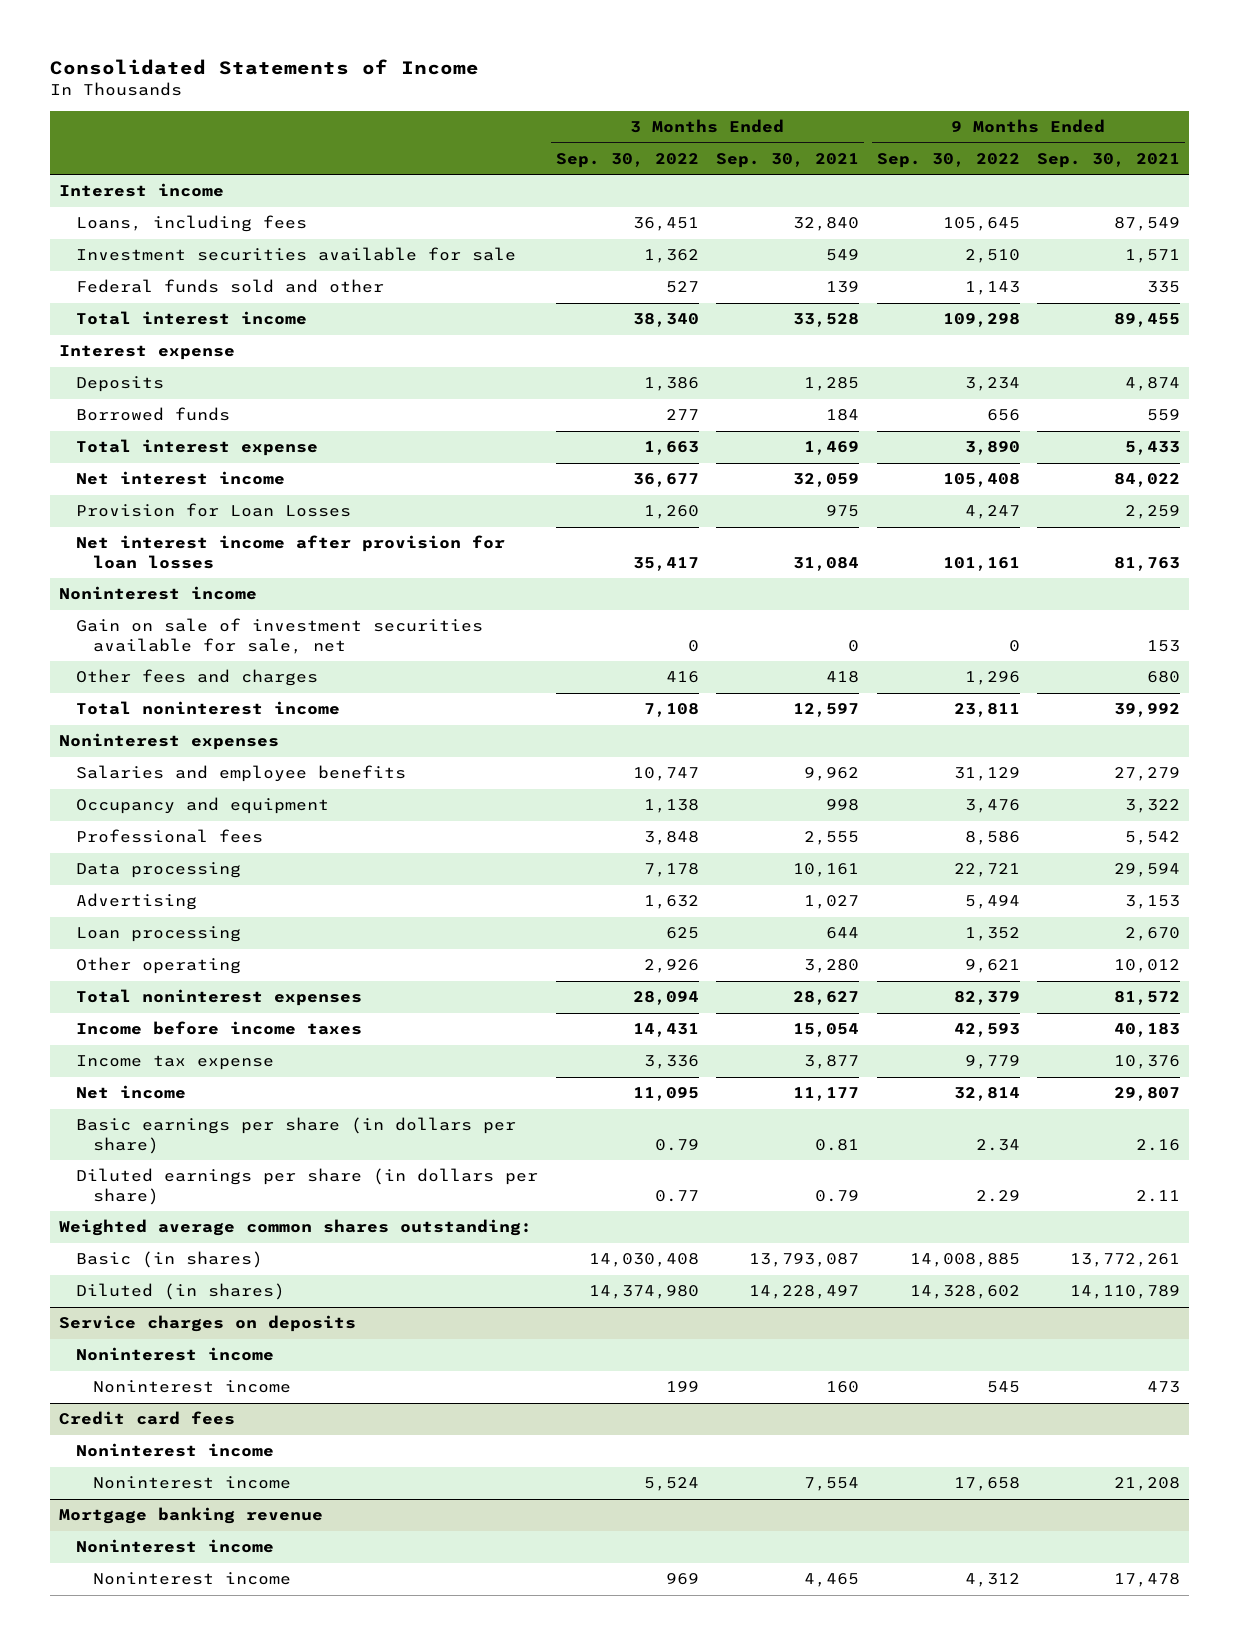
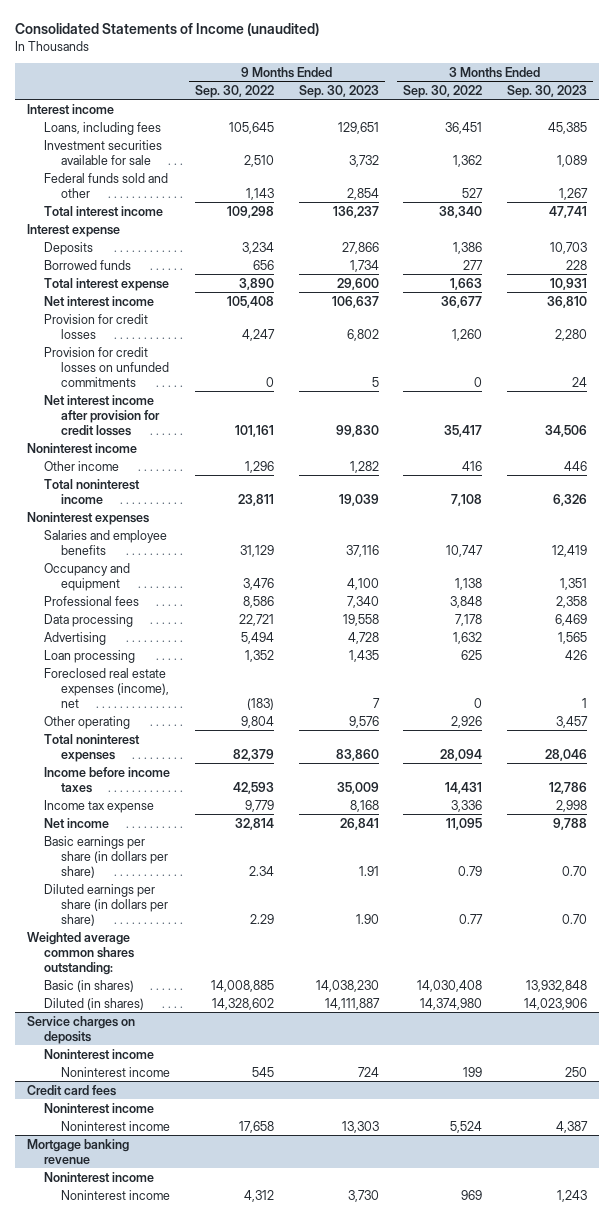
[49,59,479,76] Consolidated Statements of Income -> [15,23,320,37] Consolidated Statements of Income (unaudited)
[716,152,860,168] Sep. 30, 2021 -> none
[1037,152,1181,168] Sep. 30, 2021 -> none
none -> [298,84,379,98] Sep. 30, 2023
none -> [506,84,587,98] Sep. 30, 2023
[75,503,351,518] Provision for Loan Losses -> [44,313,149,339] Provision for credit losses
none -> [44,346,170,387] Provision for credit losses on unfunded commitments
[75,535,505,569] Net interest income after provision for loan losses -> [44,394,161,436] Net interest income after provision for credit losses
[75,618,483,654] Gain on sale of investment securities available for sale, net -> none
[75,669,318,687] Other fees and charges -> [44,460,120,471] Other income
none -> [44,667,170,708] Foreclosed real estate expenses (income), net
[964,959,1020,974] 9,621 -> [240,715,274,728] 9,804

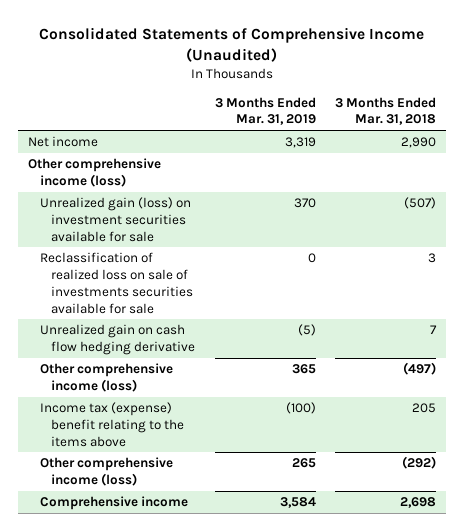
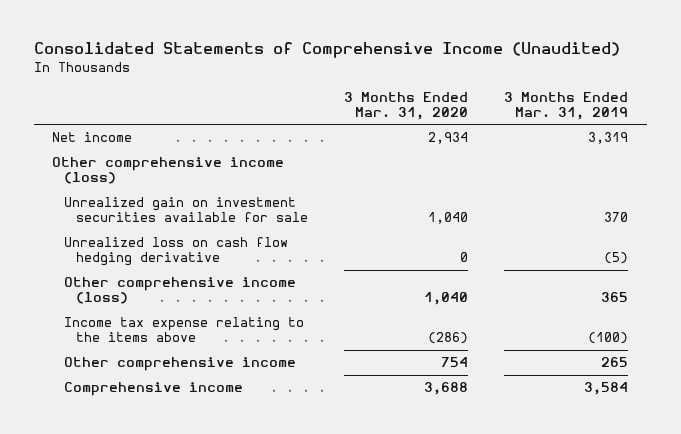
[334,96,436,126] 3 Months Ended Mar. 31, 2018 -> none
none -> [344,91,469,120] 3 Months Ended Mar. 31, 2020
[39,252,194,314] Reclassification of realized loss on sale of investments securities available for sale -> none
[39,197,191,242] Unrealized gain (loss) on investment securities available for sale -> [64,197,308,223] Unrealized gain on investment securities available for sale
[39,324,196,355] Unrealized gain on cash flow hedging derivative -> [64,237,289,267] Unrealized loss on cash flow hedging derivative
[39,402,185,447] Income tax (expense) benefit relating to the items above -> [64,317,305,343] Income tax expense relating to the items above
[39,457,173,486] Other comprehensive income (loss) -> [64,357,297,372] Other comprehensive income

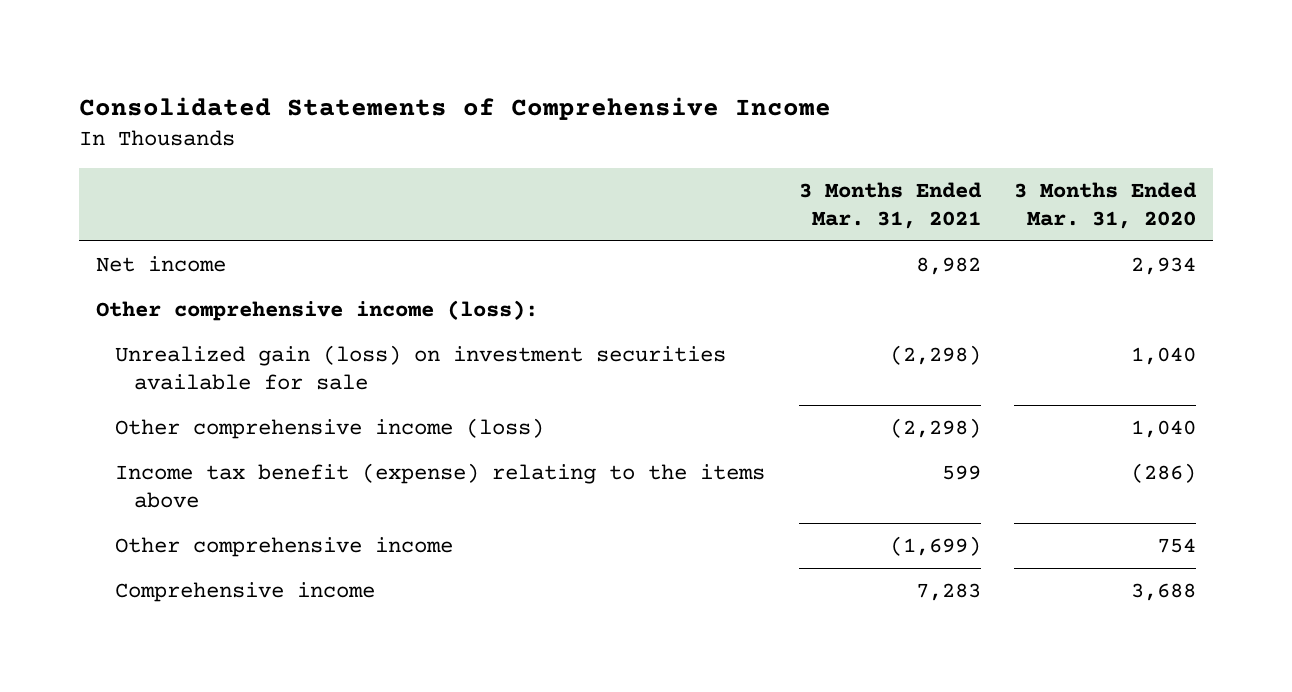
[34,42,621,59] Consolidated Statements of Comprehensive Income (Unaudited) -> [79,96,832,120] Consolidated Statements of Comprehensive Income
[504,91,629,120] 3 Months Ended Mar. 31, 2019 -> none
none -> [798,182,982,230] 3 Months Ended Mar. 31, 2021
[64,237,289,267] Unrealized loss on cash flow hedging derivative -> none
[52,157,285,185] Other comprehensive income (loss) -> [96,299,539,321] Other comprehensive income (loss):
[64,197,308,223] Unrealized gain on investment securities available for sale -> [115,344,727,390] Unrealized gain (loss) on investment securities available for sale
[64,317,305,343] Income tax expense relating to the items above -> [115,462,766,508] Income tax benefit (expense) relating to the items above

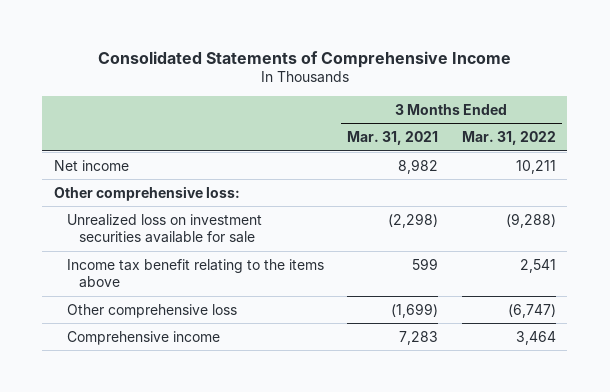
[1014,182,1198,230] 3 Months Ended Mar. 31, 2020 -> none
none -> [461,131,556,146] Mar. 31, 2022
[115,417,545,439] Other comprehensive income (loss) -> none
[96,299,539,321] Other comprehensive income (loss): -> [54,185,241,201] Other comprehensive loss:
[115,344,727,390] Unrealized gain (loss) on investment securities available for sale -> [66,213,262,244] Unrealized loss on investment securities available for sale
[115,462,766,508] Income tax benefit (expense) relating to the items above -> [66,258,324,289] Income tax benefit relating to the items above
[115,536,454,557] Other comprehensive income -> [66,303,237,318] Other comprehensive loss

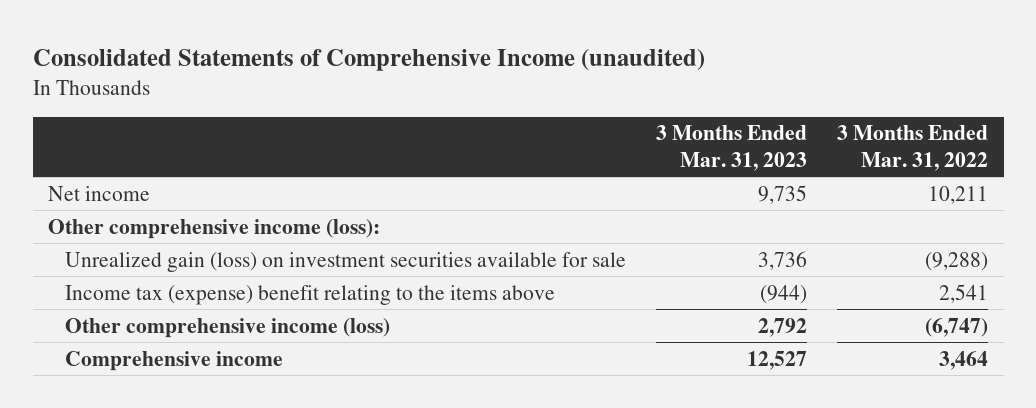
[97,50,511,68] Consolidated Statements of Comprehensive Income -> [32,49,705,72] Consolidated Statements of Comprehensive Income (unaudited)
[347,131,439,146] Mar. 31, 2021 -> none
none -> [656,125,808,171] 3 Months Ended Mar. 31, 2023
[54,185,241,201] Other comprehensive loss: -> [47,218,380,239] Other comprehensive income (loss):
[66,213,262,244] Unrealized loss on investment securities available for sale -> [65,251,627,272] Unrealized gain (loss) on investment securities available for sale
[66,258,324,289] Income tax benefit relating to the items above -> [65,284,556,305] Income tax (expense) benefit relating to the items above
[66,303,237,318] Other comprehensive loss -> [65,317,391,338] Other comprehensive income (loss)

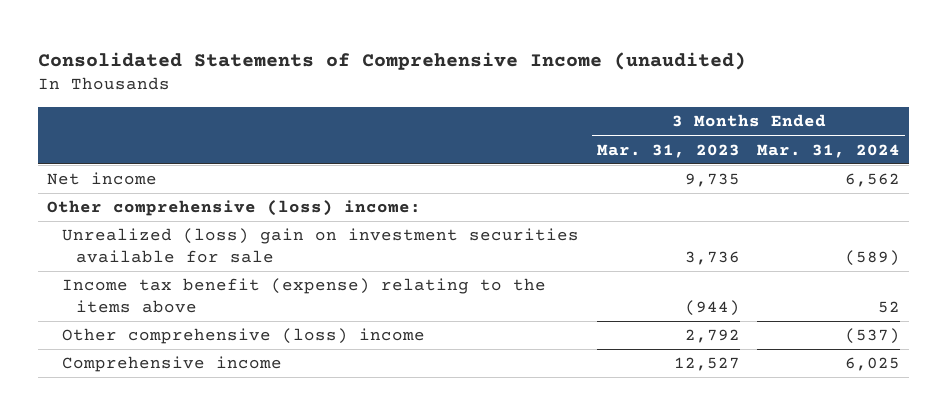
[837,125,989,171] 3 Months Ended Mar. 31, 2022 -> none
none -> [757,143,901,158] Mar. 31, 2024
[47,218,380,239] Other comprehensive income (loss): -> [47,200,422,217] Other comprehensive (loss) income:
[65,251,627,272] Unrealized gain (loss) on investment securities available for sale -> [61,228,579,263] Unrealized (loss) gain on investment securities available for sale
[65,284,556,305] Income tax (expense) benefit relating to the items above -> [61,278,546,313] Income tax benefit (expense) relating to the items above
[65,317,391,338] Other comprehensive income (loss) -> [61,328,425,345] Other comprehensive (loss) income

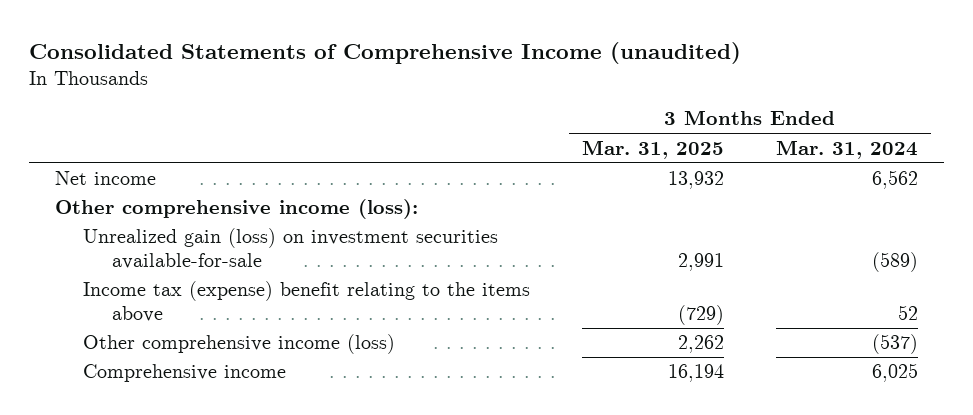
[596,143,740,158] Mar. 31, 2023 -> none
none -> [582,139,725,159] Mar. 31, 2025
[47,200,422,217] Other comprehensive (loss) income: -> [54,199,418,220] Other comprehensive income (loss):
[61,228,579,263] Unrealized (loss) gain on investment securities available for sale -> [83,228,499,270] Unrealized gain (loss) on investment securities available-for-sale
[61,278,546,313] Income tax benefit (expense) relating to the items above -> [83,281,531,323] Income tax (expense) benefit relating to the items above
[61,328,425,345] Other comprehensive (loss) income -> [83,334,396,355] Other comprehensive income (loss)

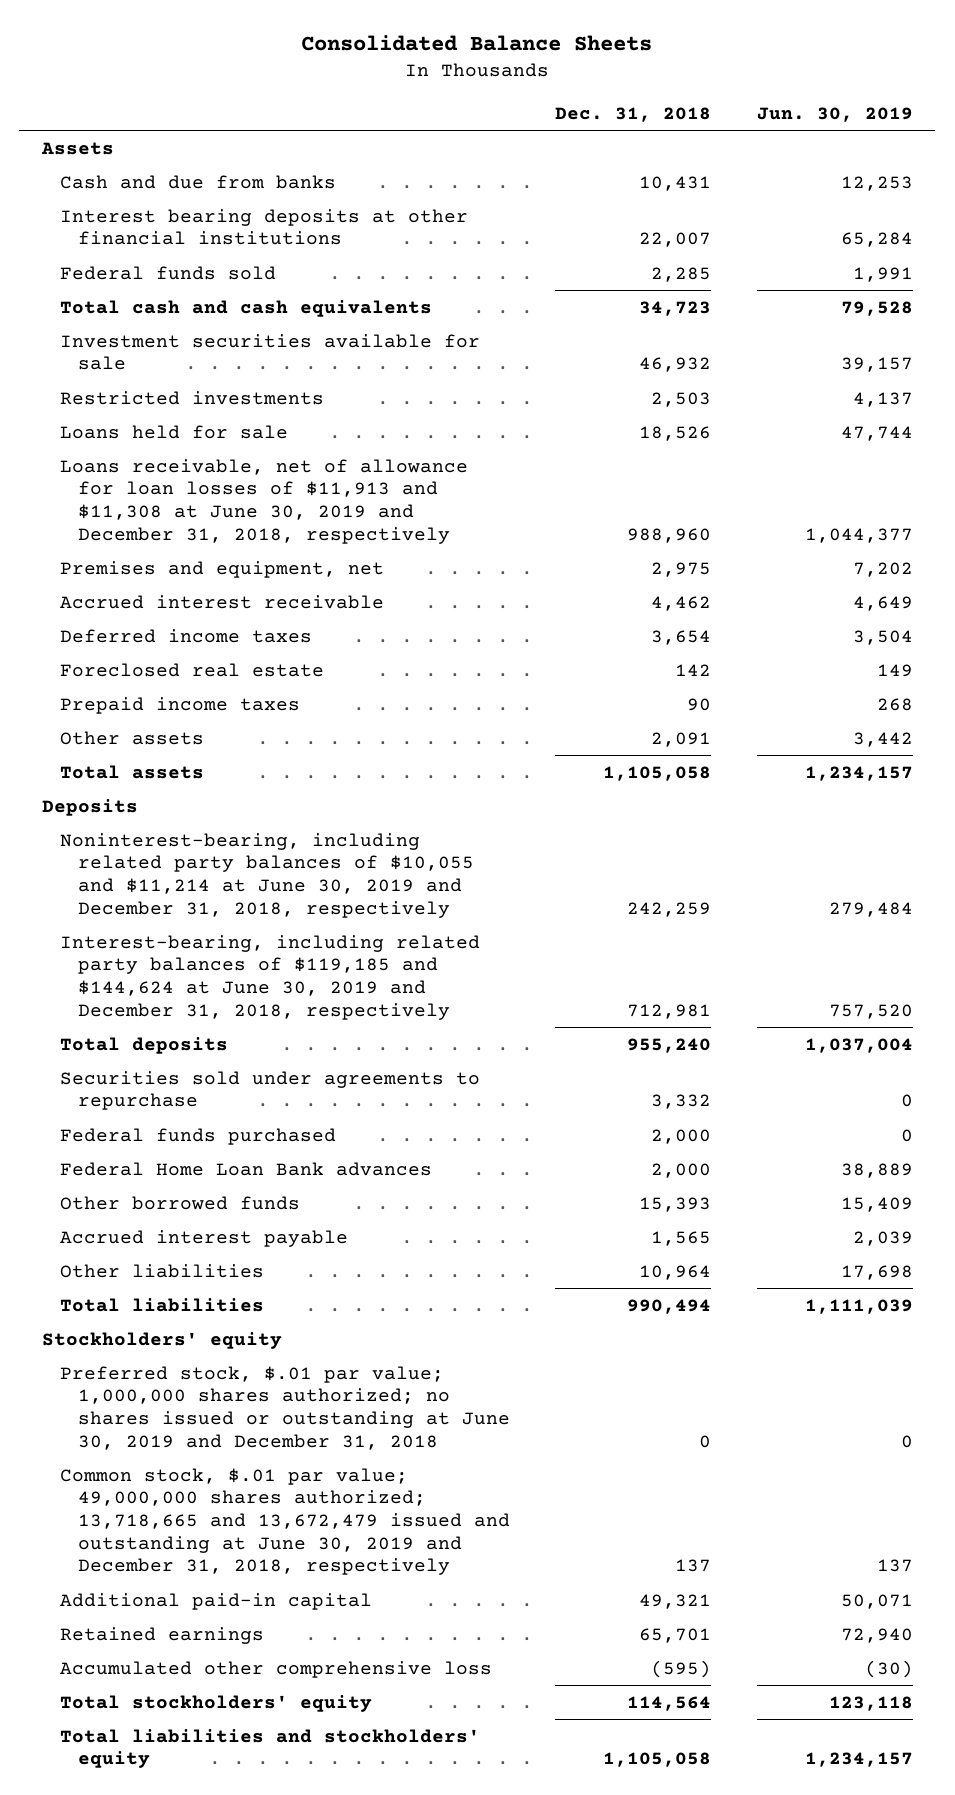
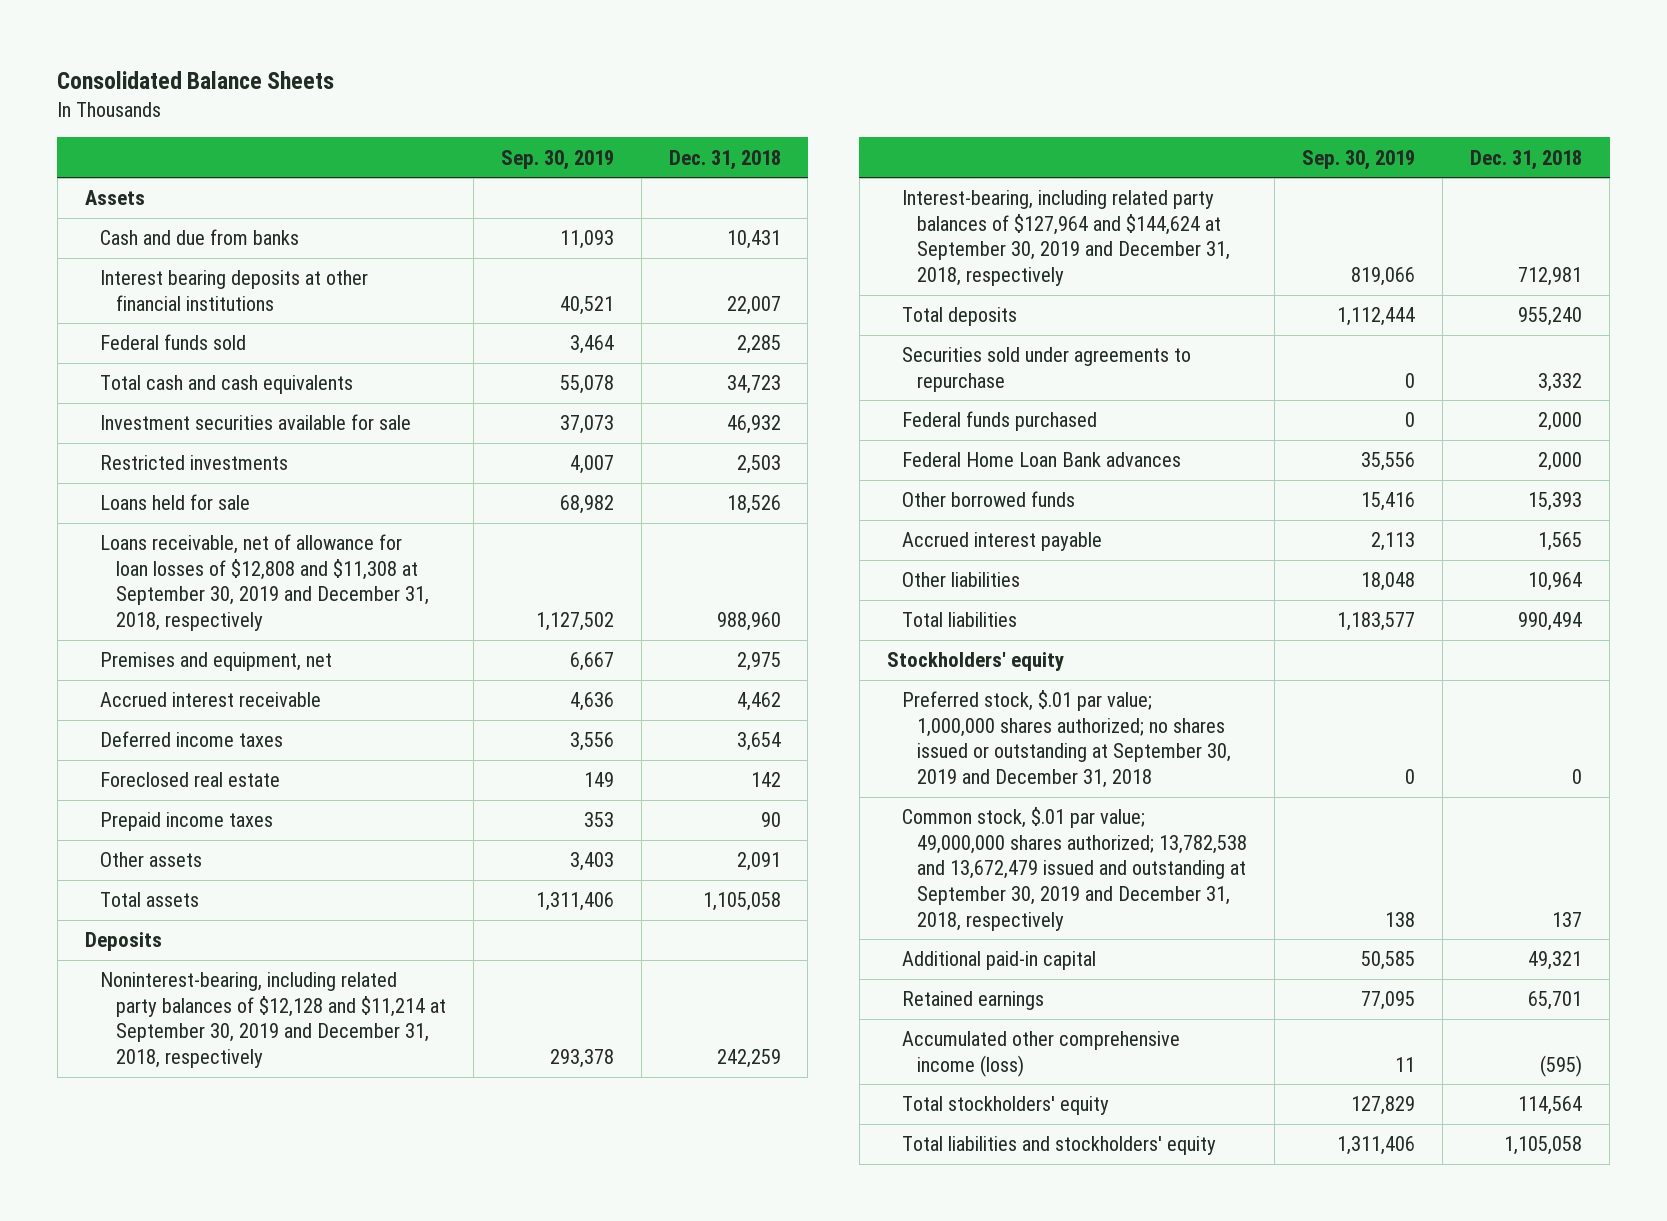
[756,106,913,122] Jun. 30, 2019 -> none
none -> [500,149,614,170] Sep. 30, 2019
[60,458,469,544] Loans receivable, net of allowance for loan losses of $11,913 and $11,308 at June 30, 2019 and December 31, 2018, respectively -> [100,534,429,632] Loans receivable, net of allowance for loan losses of $12,808 and $11,308 at September 30, 2019 and December 31, 2018, respectively
[60,832,475,918] Noninterest-bearing, including related party balances of $10,055 and $11,214 at June 30, 2019 and December 31, 2018, respectively -> [100,972,446,1069] Noninterest-bearing, including related party balances of $12,128 and $11,214 at September 30, 2019 and December 31, 2018, respectively
[60,934,481,1020] Interest-bearing, including related party balances of $119,185 and $144,624 at June 30, 2019 and December 31, 2018, respectively -> [901,190,1231,287] Interest-bearing, including related party balances of $127,964 and $144,624 at September 30, 2019 and December 31, 2018, respectively
[60,1365,511,1450] Preferred stock, $.01 par value; 1,000,000 shares authorized; no shares issued or outstanding at June 30, 2019 and December 31, 2018 -> [901,690,1232,789] Preferred stock, $.01 par value; 1,000,000 shares authorized; no shares issued or outstanding at September 30, 2019 and December 31, 2018
[60,1467,511,1576] Common stock, $.01 par value; 49,000,000 shares authorized; 13,718,665 and 13,672,479 issued and outstanding at June 30, 2019 and December 31, 2018, respectively -> [901,807,1248,931] Common stock, $.01 par value; 49,000,000 shares authorized; 13,782,538 and 13,672,479 issued and outstanding at September 30, 2019 and December 31, 2018, respectively
[60,1660,493,1678] Accumulated other comprehensive loss -> [901,1031,1180,1077] Accumulated other comprehensive income (loss)

